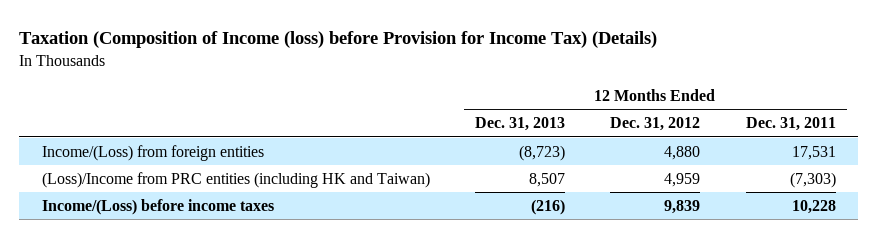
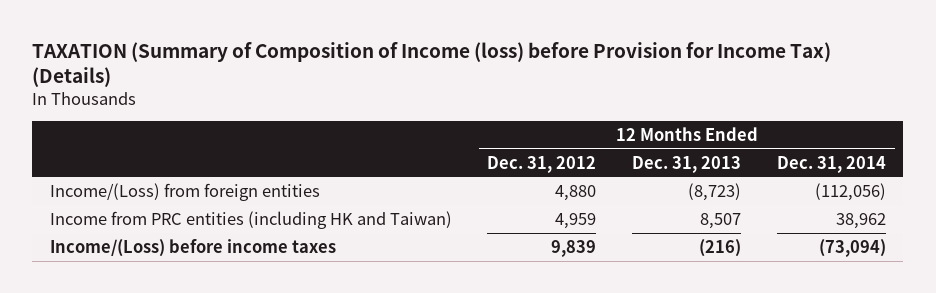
[18,31,657,49] Taxation (Composition of Income (loss) before Provision for Income Tax) (Details) -> [32,41,832,87] TAXATION (Summary of Composition of Income (loss) before Provision for Income Tax) (Details)
[745,117,836,132] Dec. 31, 2011 -> none
none -> [776,155,886,173] Dec. 31, 2014
[41,171,430,188] (Loss)/Income from PRC entities (including HK and Taiwan) -> [49,210,452,229] Income from PRC entities (including HK and Taiwan)

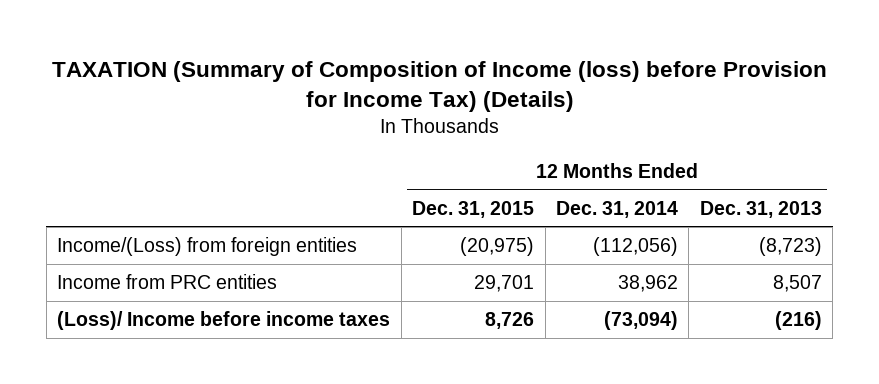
[487,155,597,173] Dec. 31, 2012 -> none
none -> [412,200,535,218] Dec. 31, 2015
[49,210,452,229] Income from PRC entities (including HK and Taiwan) -> [57,274,278,290] Income from PRC entities
[49,238,336,257] Income/(Loss) before income taxes -> [57,311,391,331] (Loss)/ Income before income taxes

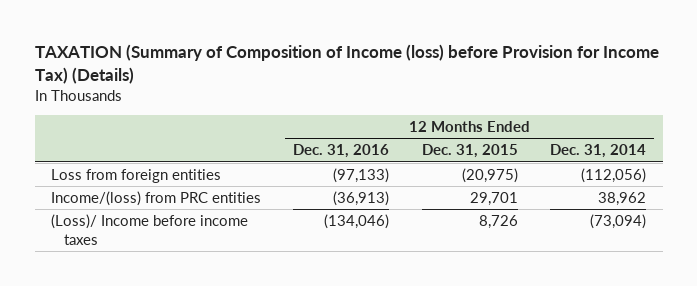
[699,200,822,218] Dec. 31, 2013 -> none
none -> [293,144,390,159] Dec. 31, 2016
[57,237,358,257] Income/(Loss) from foreign entities -> [50,168,221,183] Loss from foreign entities
[57,274,278,290] Income from PRC entities -> [50,190,261,206] Income/(loss) from PRC entities

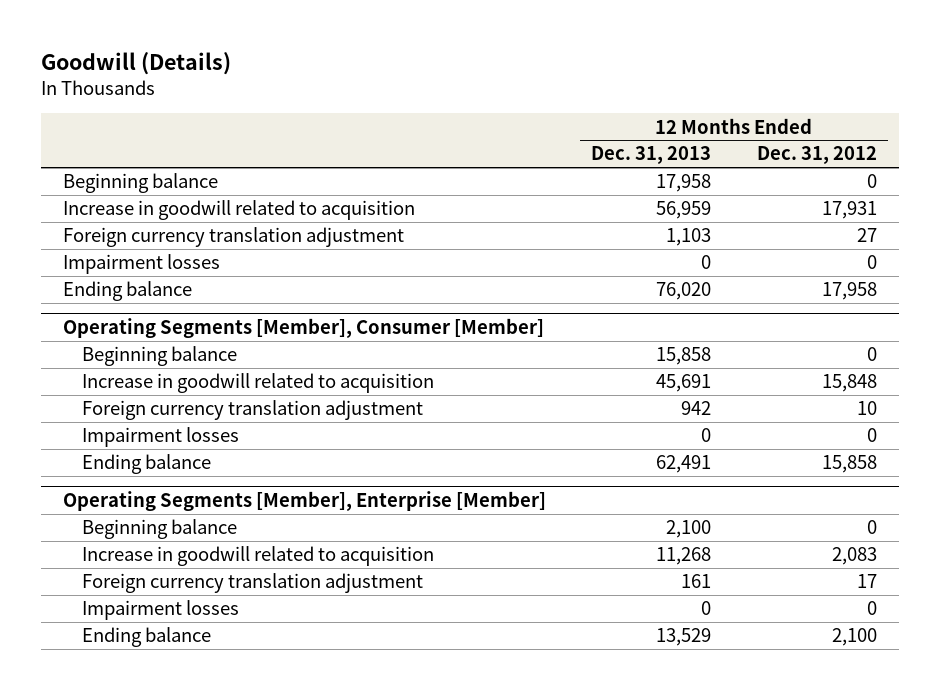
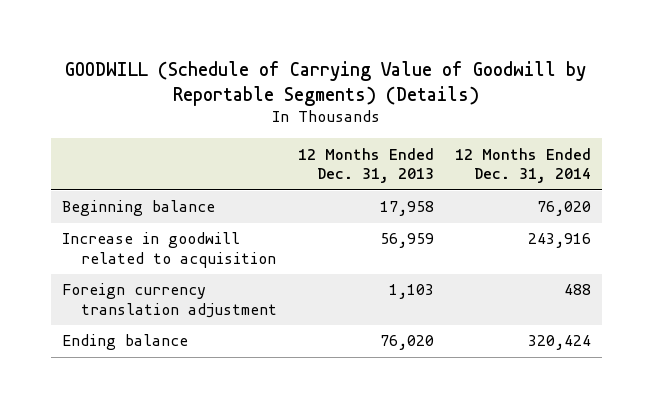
[40,51,231,75] Goodwill (Details) -> [65,60,587,106] GOODWILL (Schedule of Carrying Value of Goodwill by Reportable Segments) (Details)
[756,146,877,165] Dec. 31, 2012 -> none
none -> [455,147,592,184] 12 Months Ended Dec. 31, 2014
[63,254,221,275] Impairment losses -> none
[63,318,545,339] Operating Segments [Member], Consumer [Member] -> none
[82,346,238,367] Beginning balance -> none
[82,373,435,394] Increase in goodwill related to acquisition -> none
[82,400,424,421] Foreign currency translation adjustment -> none
[82,427,240,448] Impairment losses -> none
[82,454,212,475] Ending balance -> none
[63,491,547,512] Operating Segments [Member], Enterprise [Member] -> none
[82,519,238,540] Beginning balance -> none
[82,546,435,567] Increase in goodwill related to acquisition -> none
[82,573,424,594] Foreign currency translation adjustment -> none
[82,600,240,621] Impairment losses -> none
[82,627,212,648] Ending balance -> none

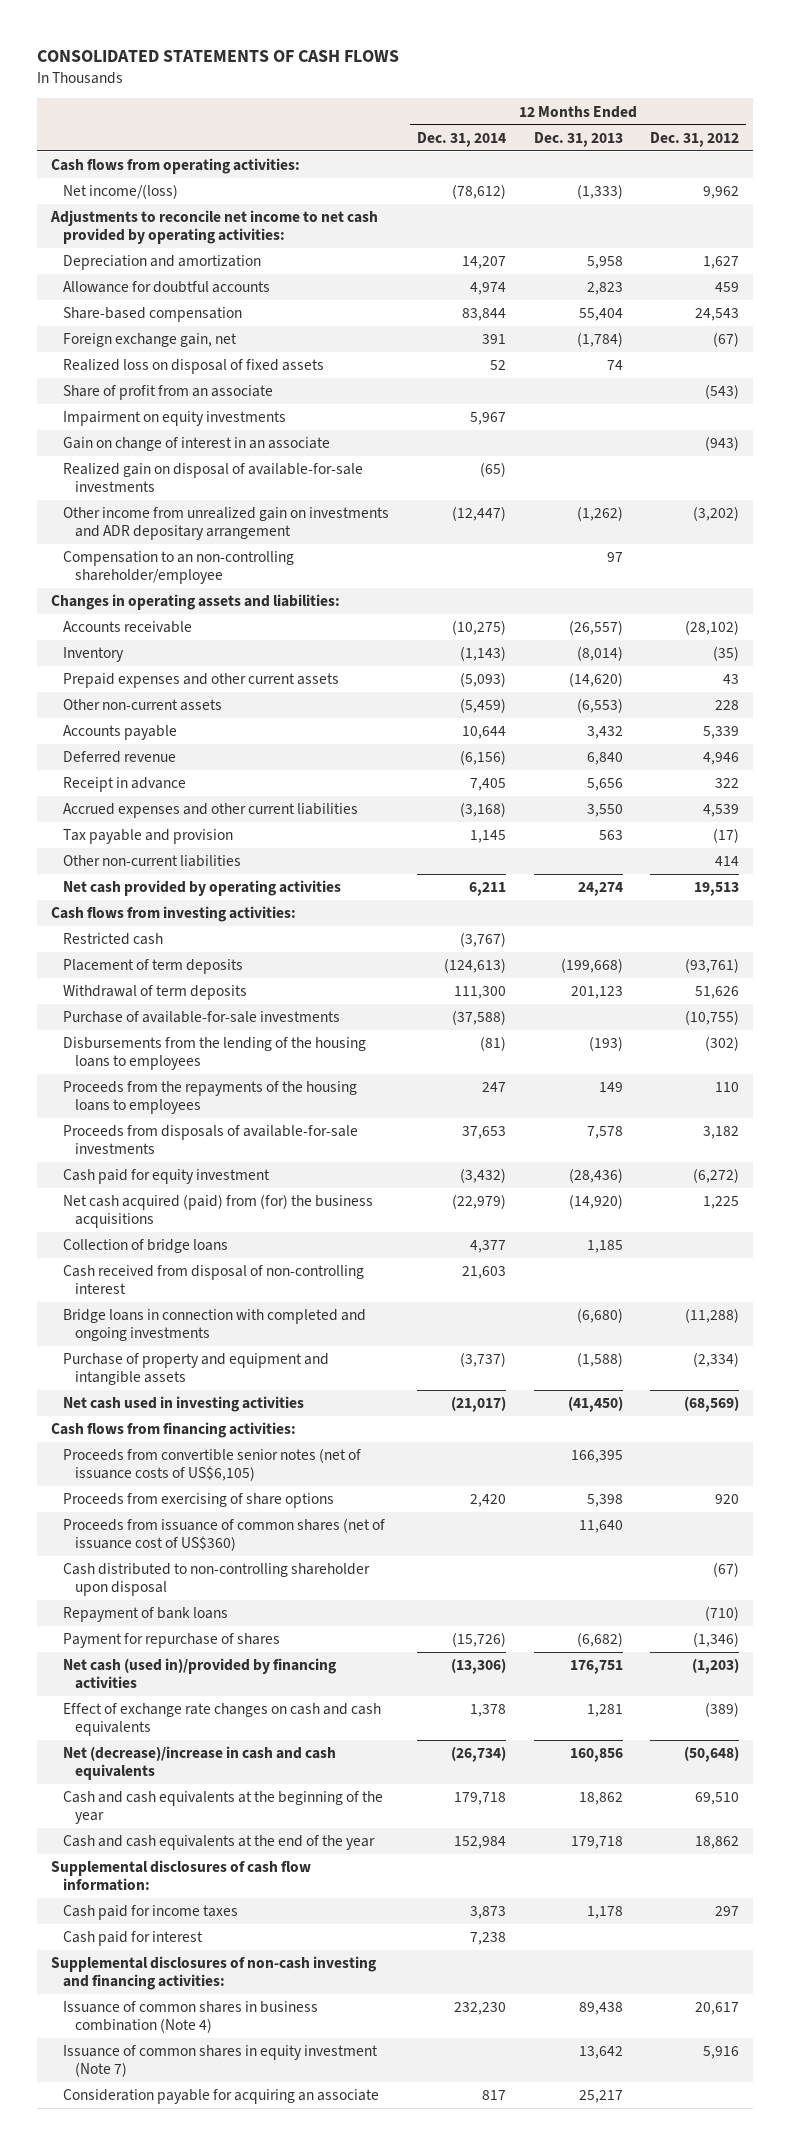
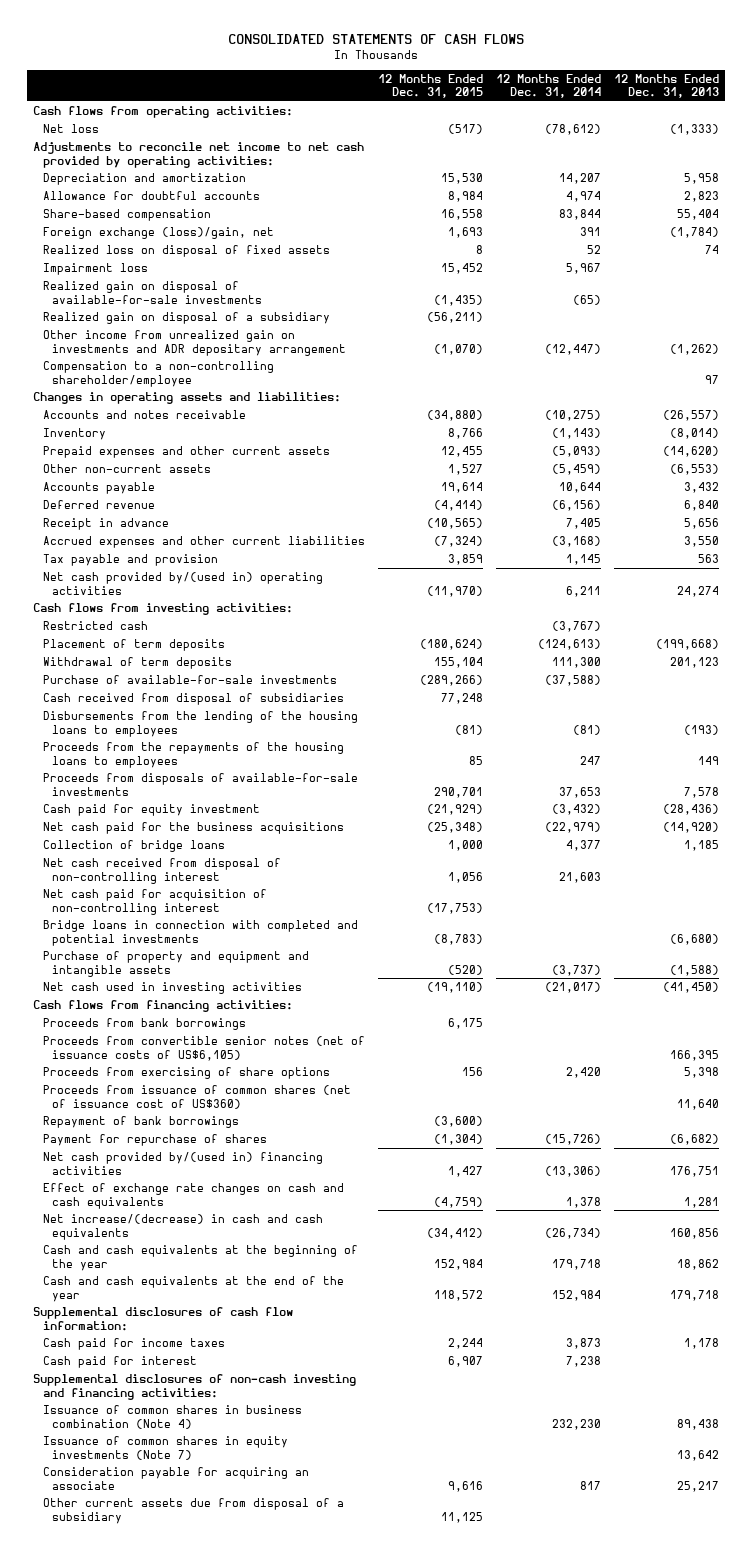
[650,131,740,147] Dec. 31, 2012 -> none
none -> [377,73,483,99] 12 Months Ended Dec. 31, 2015
[63,184,179,200] Net income/(loss) -> [42,123,99,133] Net loss
[63,333,238,348] Foreign exchange gain, net -> [42,226,274,239] Foreign exchange (loss)/gain, net
[63,385,274,401] Share of profit from an associate -> none
[63,437,331,452] Gain on change of interest in an associate -> none
[63,411,287,427] Impairment on equity investments -> [42,262,148,275] Impairment loss
none -> [42,311,330,324] Realized gain on disposal of a subsidiary
[63,551,295,585] Compensation to an non-controlling shareholder/employee -> [42,360,274,387] Compensation to a non-controlling shareholder/employee
[63,621,193,634] Accounts receivable -> [42,409,246,419] Accounts and notes receivable
[63,855,242,868] Other non-current liabilities -> none
[63,880,342,897] Net cash provided by operating activities -> [42,571,323,595] Net cash provided by/(used in) operating activities
none -> [42,692,344,705] Cash received from disposal of subsidiaries
[63,1194,374,1229] Net cash acquired (paid) from (for) the business acquisitions -> [42,821,344,834] Net cash paid for the business acquisitions
[63,1265,365,1295] Cash received from disposal of non-controlling interest -> [42,857,281,884] Net cash received from disposal of non-controlling interest
none -> [42,888,267,915] Net cash paid for acquisition of non-controlling interest
[63,1309,367,1342] Bridge loans in connection with completed and ongoing investments -> [42,919,358,946] Bridge loans in connection with completed and potential investments
none -> [42,1017,246,1030] Proceeds from bank borrowings
[63,1563,371,1597] Cash distributed to non-controlling shareholder upon disposal -> none
[63,1607,229,1623] Repayment of bank loans -> [42,1115,239,1128] Repayment of bank borrowings
[63,1658,338,1690] Net cash (used in)/provided by financing activities -> [42,1151,323,1175] Net cash provided by/(used in) financing activities
[63,1746,337,1781] Net (decrease)/increase in cash and cash equivalents -> [42,1213,323,1240] Net increase/(decrease) in cash and cash equivalents
[63,2045,379,2078] Issuance of common shares in equity investment (Note 7) -> [42,1435,288,1460] Issuance of common shares in equity investments (Note 7)
none -> [42,1497,344,1524] Other current assets due from disposal of a subsidiary

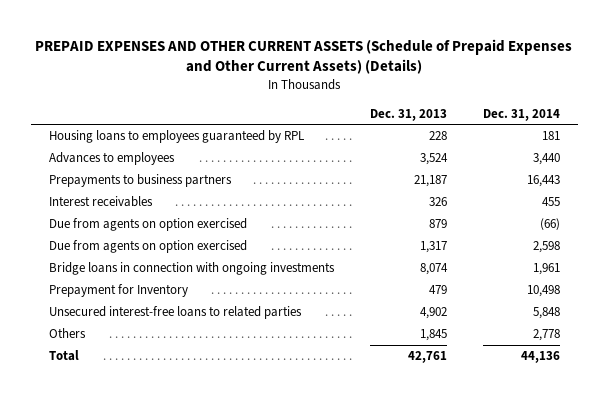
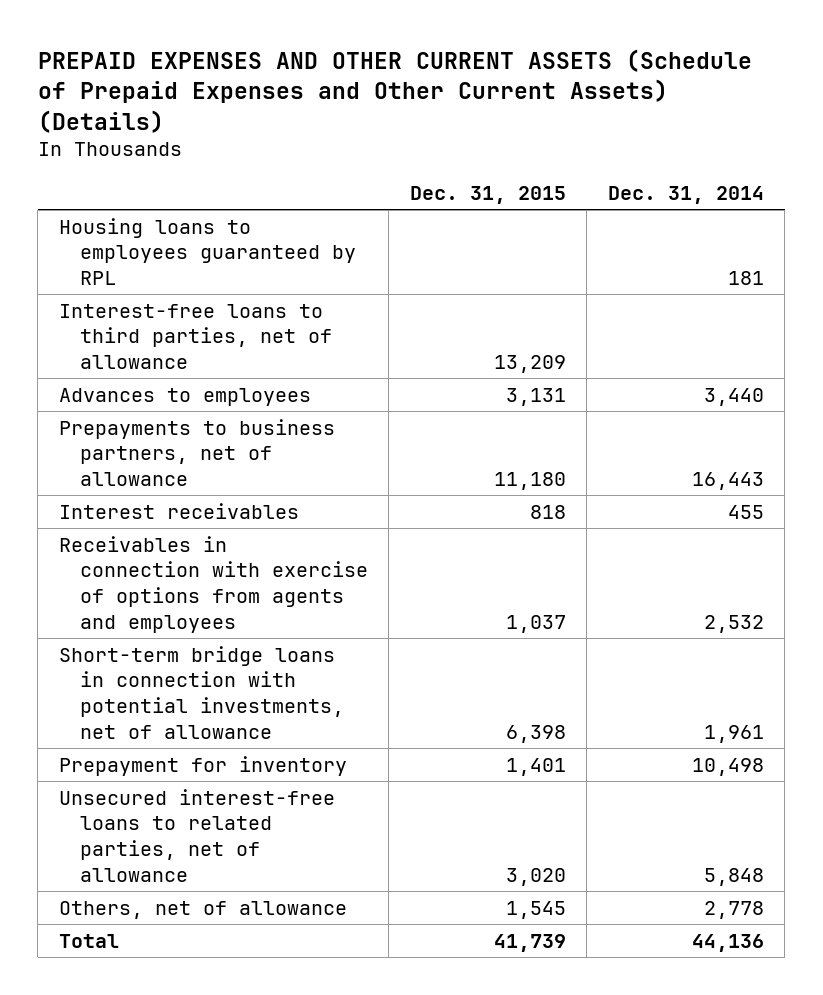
[369,108,447,121] Dec. 31, 2013 -> none
none -> [409,185,566,204] Dec. 31, 2015
none -> [58,303,332,369] Interest-free loans to third parties, net of allowance
[48,174,232,188] Prepayments to business partners -> [58,418,335,486] Prepayments to business partners, net of allowance
[48,240,247,254] Due from agents on option exercised -> none
[48,218,247,232] Due from agents on option exercised -> [58,535,368,633] Receivables in connection with exercise of options from agents and employees
[539,218,560,231] (66) -> [703,614,764,633] 2,532
[48,262,335,276] Bridge loans in connection with ongoing investments -> [58,645,344,739] Short-term bridge loans in connection with potential investments, net of allowance
[48,284,188,298] Prepayment for Inventory -> [58,755,347,776] Prepayment for inventory
[48,306,302,320] Unsecured interest-free loans to related parties -> [58,788,335,882] Unsecured interest-free loans to related parties, net of allowance
[48,328,86,339] Others -> [58,900,347,919] Others, net of allowance

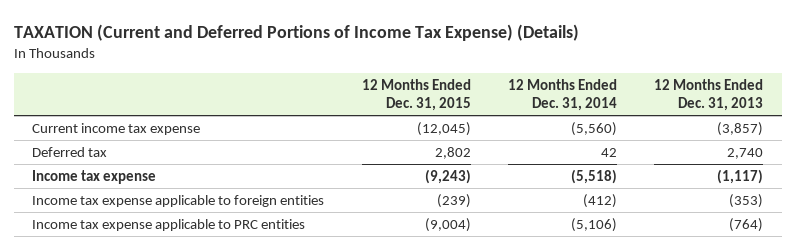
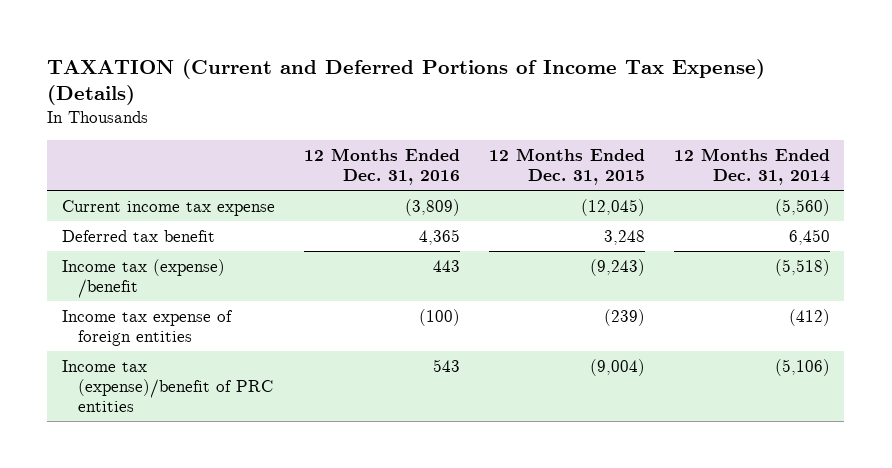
[653,79,763,112] 12 Months Ended Dec. 31, 2013 -> none
none -> [303,148,460,186] 12 Months Ended Dec. 31, 2016
[32,146,108,157] Deferred tax -> [61,229,215,242] Deferred tax benefit
[434,146,471,159] 2,802 -> [603,229,645,245] 3,248
[600,147,617,157] 42 -> [788,228,830,245] 6,450
[32,169,157,184] Income tax expense -> [61,258,225,298] Income tax (expense) /benefit
[32,194,325,207] Income tax expense applicable to foreign entities -> [61,309,233,346] Income tax expense of foreign entities
[32,218,306,231] Income tax expense applicable to PRC entities -> [61,359,273,412] Income tax (expense)/benefit of PRC entities

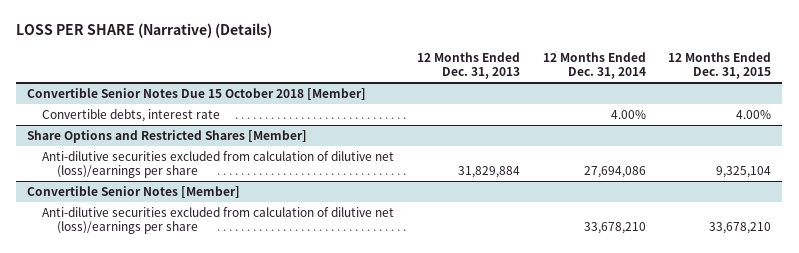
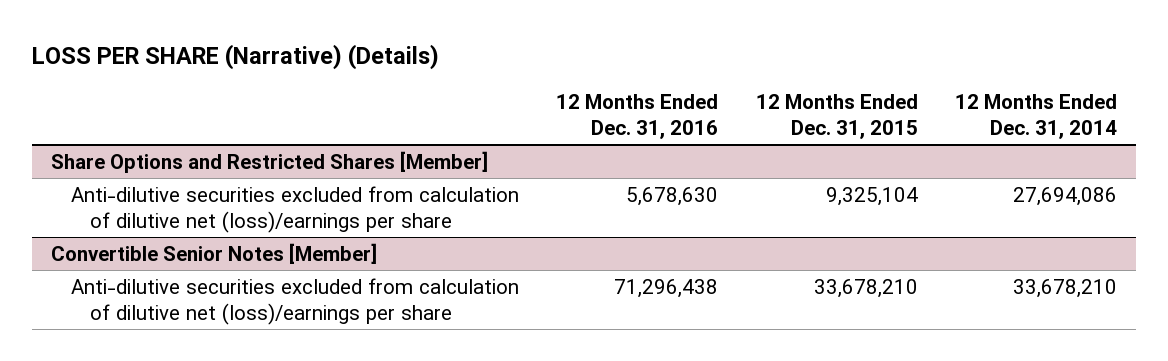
[416,51,520,79] 12 Months Ended Dec. 31, 2013 -> none
none -> [556,93,719,139] 12 Months Ended Dec. 31, 2016
[27,87,367,100] Convertible Senior Notes Due 15 October 2018 [Member] -> none
[42,108,221,122] Convertible debts, interest rate -> none

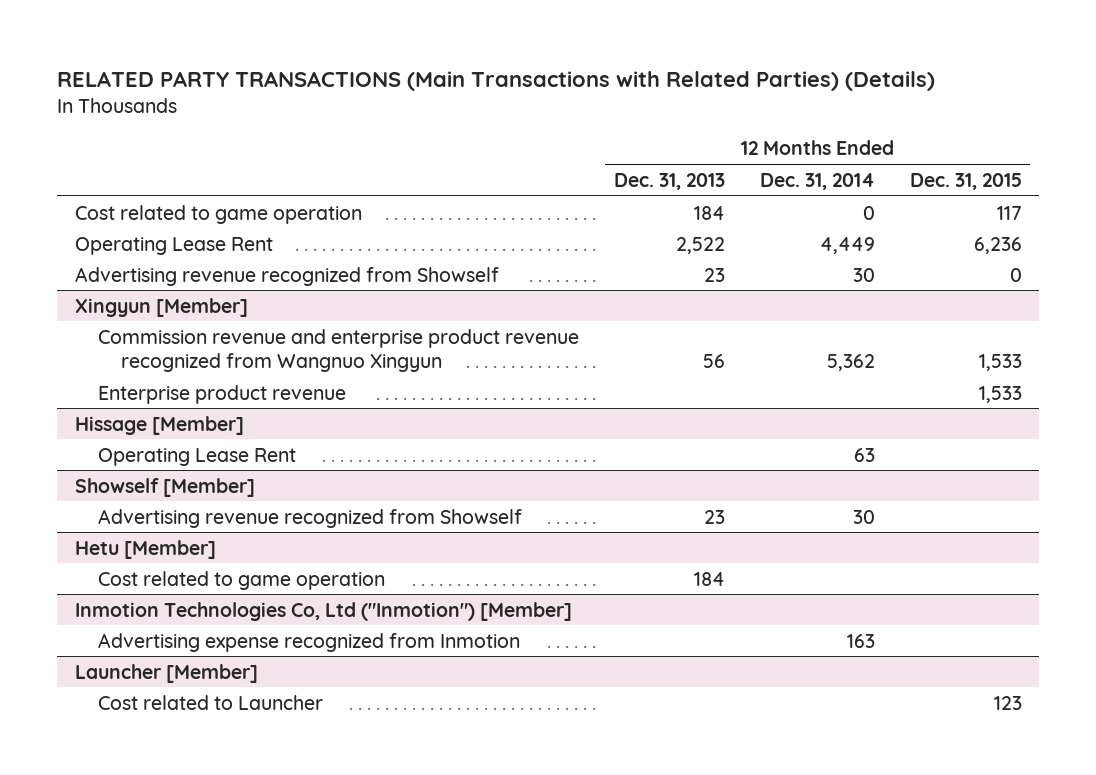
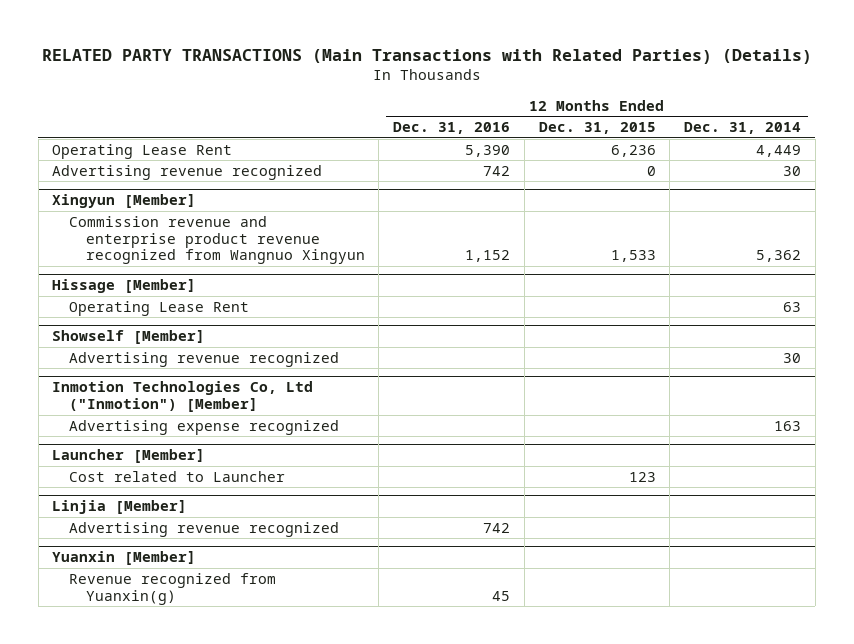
[613,172,725,190] Dec. 31, 2013 -> none
none -> [393,122,511,135] Dec. 31, 2016
[74,204,362,224] Cost related to game operation -> none
[74,266,499,286] Advertising revenue recognized from Showself -> [52,164,323,180] Advertising revenue recognized
[97,384,346,404] Enterprise product revenue -> none
[74,539,216,559] Hetu [Member] -> none
[97,570,385,590] Cost related to game operation -> none
[97,508,522,528] Advertising revenue recognized from Showself -> [69,351,340,367] Advertising revenue recognized
[97,632,520,652] Advertising expense recognized from Inmotion -> [69,419,340,435] Advertising expense recognized
none -> [52,500,188,515] Linjia [Member]
none -> [69,521,340,537] Advertising revenue recognized
none -> [52,551,197,566] Yuanxin [Member]
none -> [69,572,277,605] Revenue recognized from Yuanxin(g)

